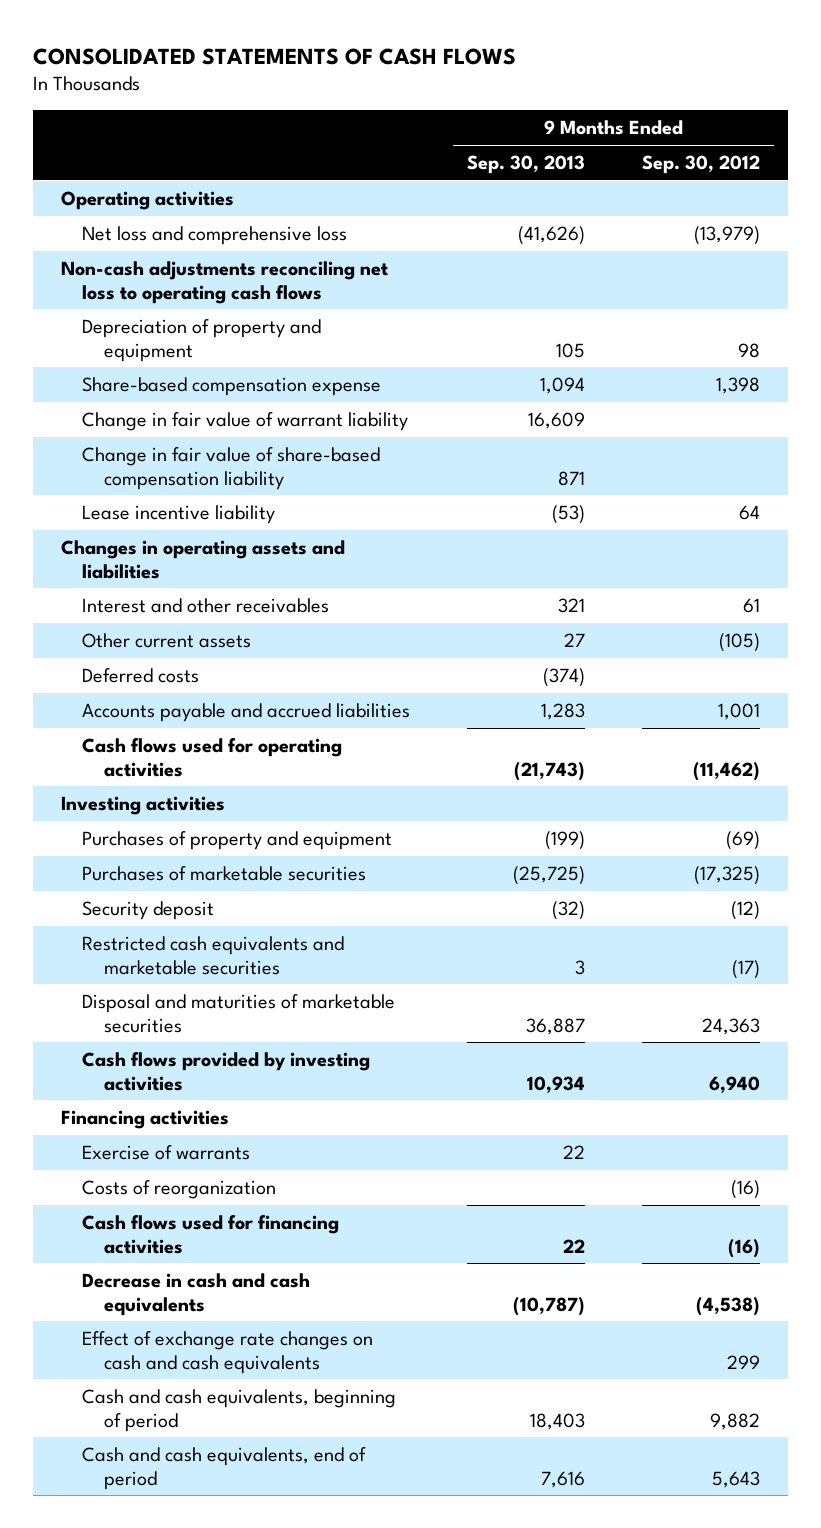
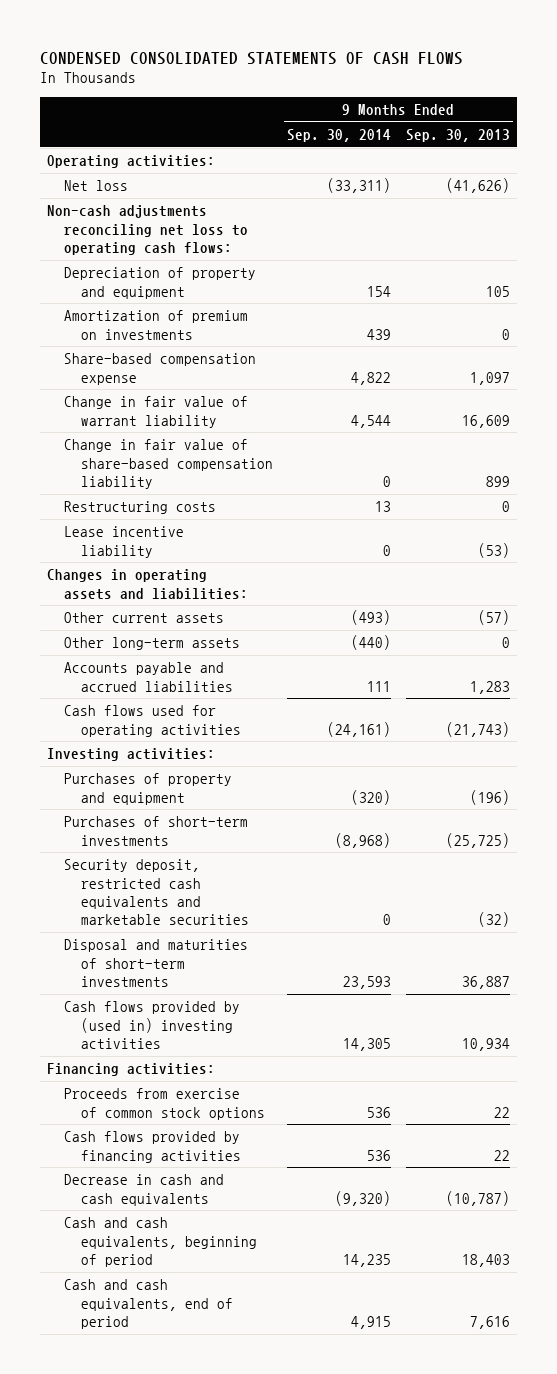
[32,47,516,65] CONSOLIDATED STATEMENTS OF CASH FLOWS -> [40,51,464,65] CONDENSED CONSOLIDATED STATEMENTS OF CASH FLOWS
[641,154,760,174] Sep. 30, 2012 -> none
none -> [287,128,392,142] Sep. 30, 2014
[61,190,235,210] Operating activities -> [47,155,216,169] Operating activities:
[82,225,348,245] Net loss and comprehensive loss -> [63,180,128,192] Net loss
[61,260,389,304] Non-cash adjustments reconciling net loss to operating cash flows -> [47,205,248,255] Non-cash adjustments reconciling net loss to operating cash flows:
none -> [63,310,248,340] Amortization of premium on investments
[540,376,586,394] 1,094 -> [469,371,510,385] 1,097
[558,470,586,486] 871 -> [485,475,510,487] 899
none -> [63,501,216,515] Restructuring costs
[82,597,330,613] Interest and other receivables -> none
[82,667,200,683] Deferred costs -> none
[61,539,346,579] Changes in operating assets and liabilities -> [47,569,248,600] Changes in operating assets and liabilities:
[564,632,586,647] 27 -> [477,610,510,626] (57)
none -> [63,637,240,651] Other long-term assets
[82,900,215,920] Security deposit -> none
[82,1179,277,1199] Costs of reorganization -> none
[61,795,226,815] Investing activities -> [47,748,216,762] Investing activities:
[545,830,586,850] (199) -> [469,789,510,805] (196)
[82,865,367,881] Purchases of marketable securities -> [63,816,248,846] Purchases of short-term investments
[82,935,345,975] Restricted cash equivalents and marketable securities -> [63,859,249,926] Security deposit, restricted cash equivalents and marketable securities
[575,959,586,975] 3 -> [477,912,510,928] (32)
[82,993,396,1033] Disposal and maturities of marketable securities -> [63,939,248,987] Disposal and maturities of short-term investments
[82,1051,371,1091] Cash flows provided by investing activities -> [63,1001,240,1049] Cash flows provided by (used in) investing activities
[61,1109,230,1129] Financing activities -> [47,1063,216,1077] Financing activities:
[82,1144,251,1160] Exercise of warrants -> [63,1088,265,1120] Proceeds from exercise of common stock options
[82,1214,340,1254] Cash flows used for financing activities -> [63,1131,241,1163] Cash flows provided by financing activities
[82,1330,374,1374] Effect of exchange rate changes on cash and cash equivalents -> none

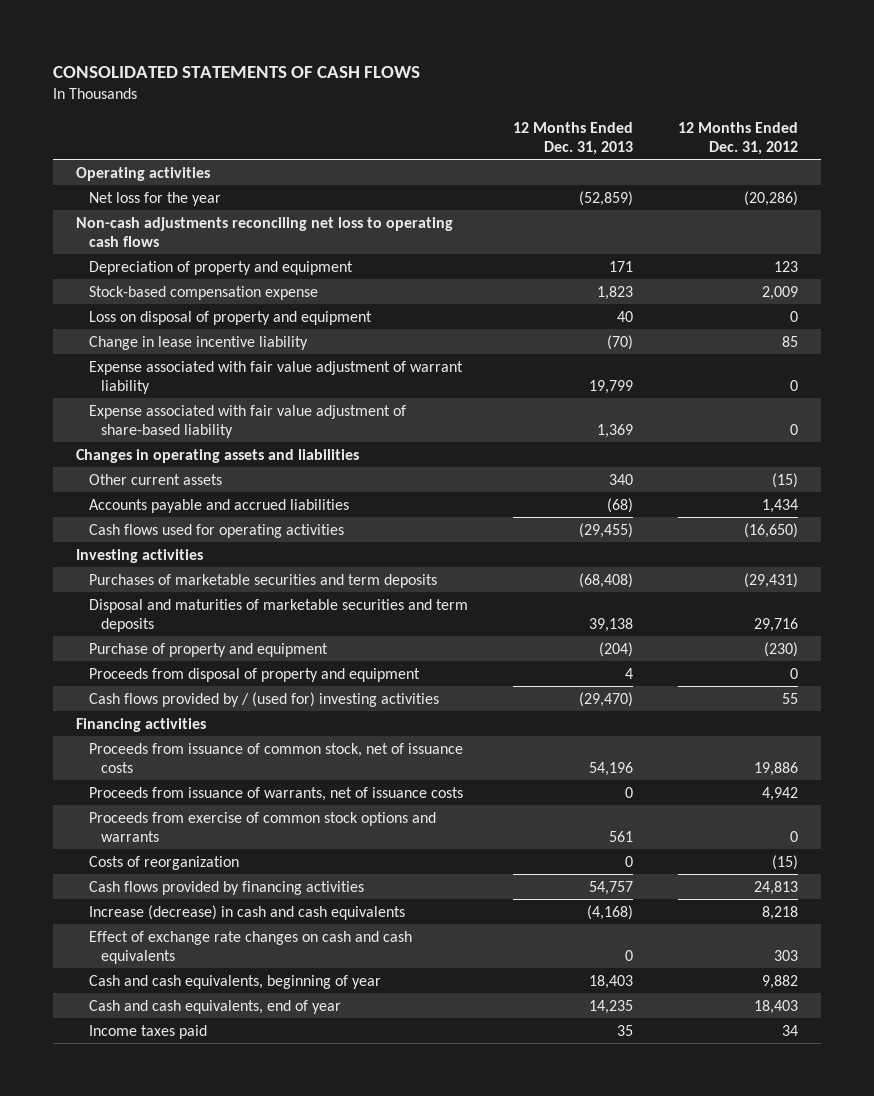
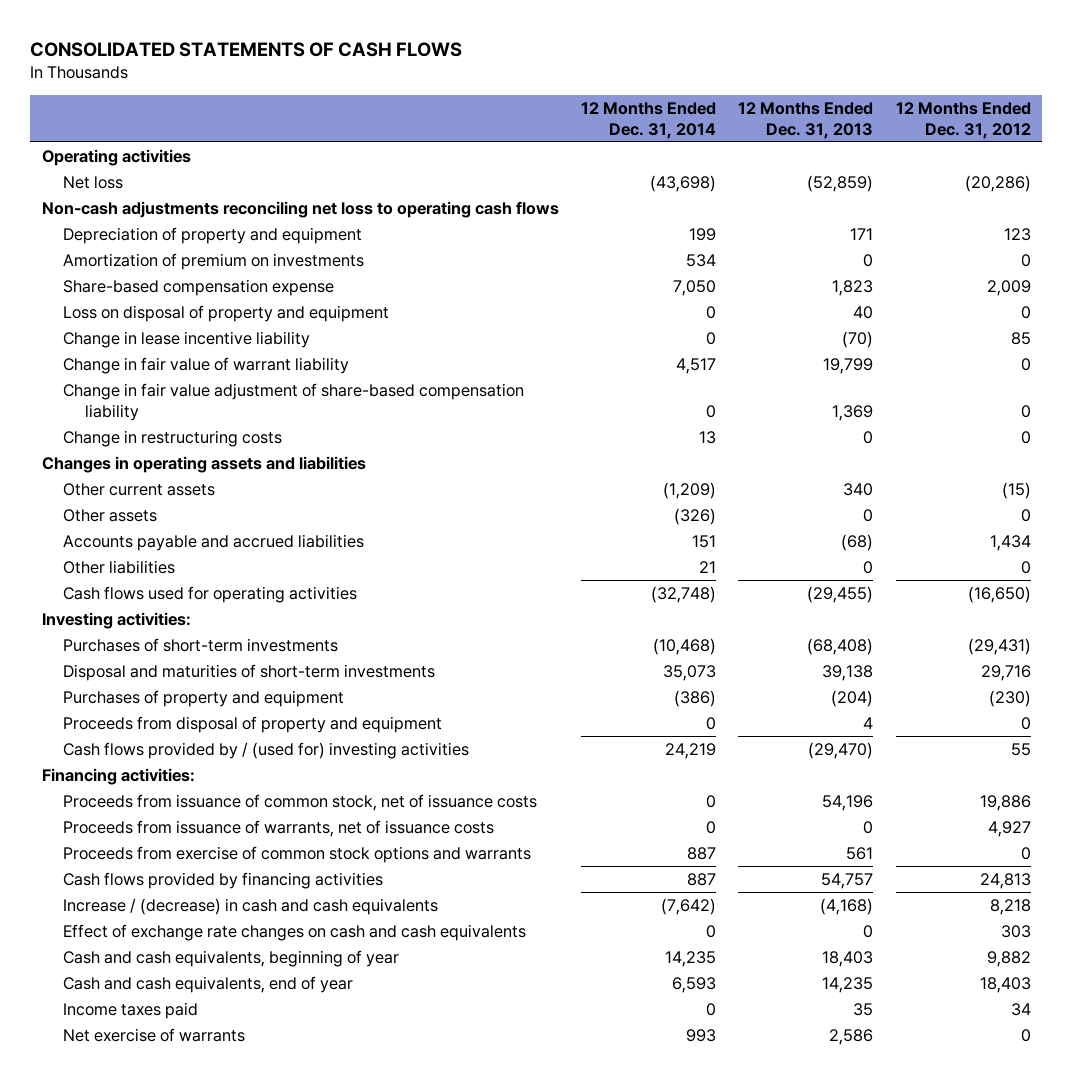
none -> [580,101,716,139] 12 Months Ended Dec. 31, 2014
[88,191,221,206] Net loss for the year -> [63,175,124,189] Net loss
none -> [63,252,365,270] Amortization of premium on investments
[88,285,318,300] Stock-based compensation expense -> [63,278,335,296] Share-based compensation expense
[88,360,463,394] Expense associated with fair value adjustment of warrant liability -> [63,356,350,374] Change in fair value of warrant liability
[88,404,406,438] Expense associated with fair value adjustment of share-based liability -> [63,382,525,421] Change in fair value adjustment of share-based compensation liability
none -> [63,429,283,447] Change in restructuring costs
none -> [63,508,158,522] Other assets
none -> [63,559,176,574] Other liabilities
[75,548,203,563] Investing activities -> [41,611,191,629] Investing activities:
[88,573,437,588] Purchases of marketable securities and term deposits -> [63,637,339,652] Purchases of short-term investments
[88,598,468,632] Disposal and maturities of marketable securities and term deposits -> [63,663,436,681] Disposal and maturities of short-term investments
[88,642,328,657] Purchase of property and equipment -> [63,689,345,707] Purchases of property and equipment
[75,717,206,732] Financing activities -> [41,767,195,785] Financing activities:
[762,786,799,801] 4,942 -> [987,820,1031,837] 4,927
[88,855,239,870] Costs of reorganization -> none
[88,904,405,920] Increase (decrease) in cash and cash equivalents -> [63,897,439,915] Increase / (decrease) in cash and cash equivalents
none -> [63,1027,246,1042] Net exercise of warrants

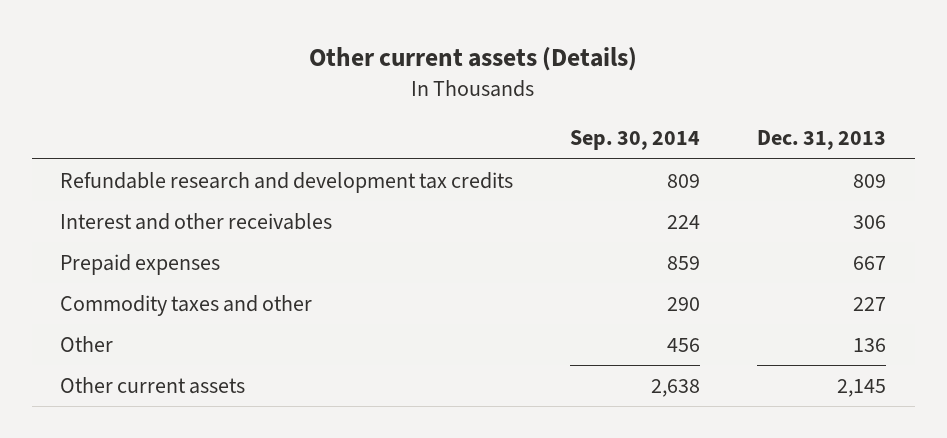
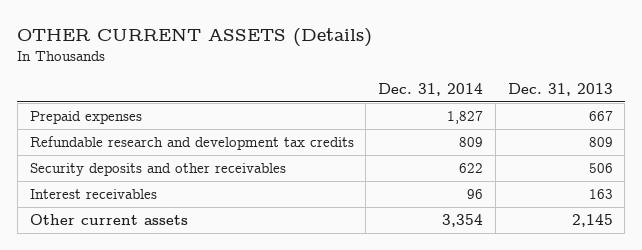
[309,47,638,72] Other current assets (Details) -> [17,27,373,47] OTHER CURRENT ASSETS (Details)
[570,130,701,151] Sep. 30, 2014 -> none
none -> [378,83,484,97] Dec. 31, 2014
[60,212,333,230] Interest and other receivables -> none
[60,294,313,316] Commodity taxes and other -> none
[60,171,514,193] Refundable research and development tax credits -> [29,136,354,151] Refundable research and development tax credits
[60,335,114,352] Other -> [29,163,286,177] Security deposits and other receivables
[853,337,887,352] 136 -> [588,163,613,174] 506
none -> [29,189,157,200] Interest receivables

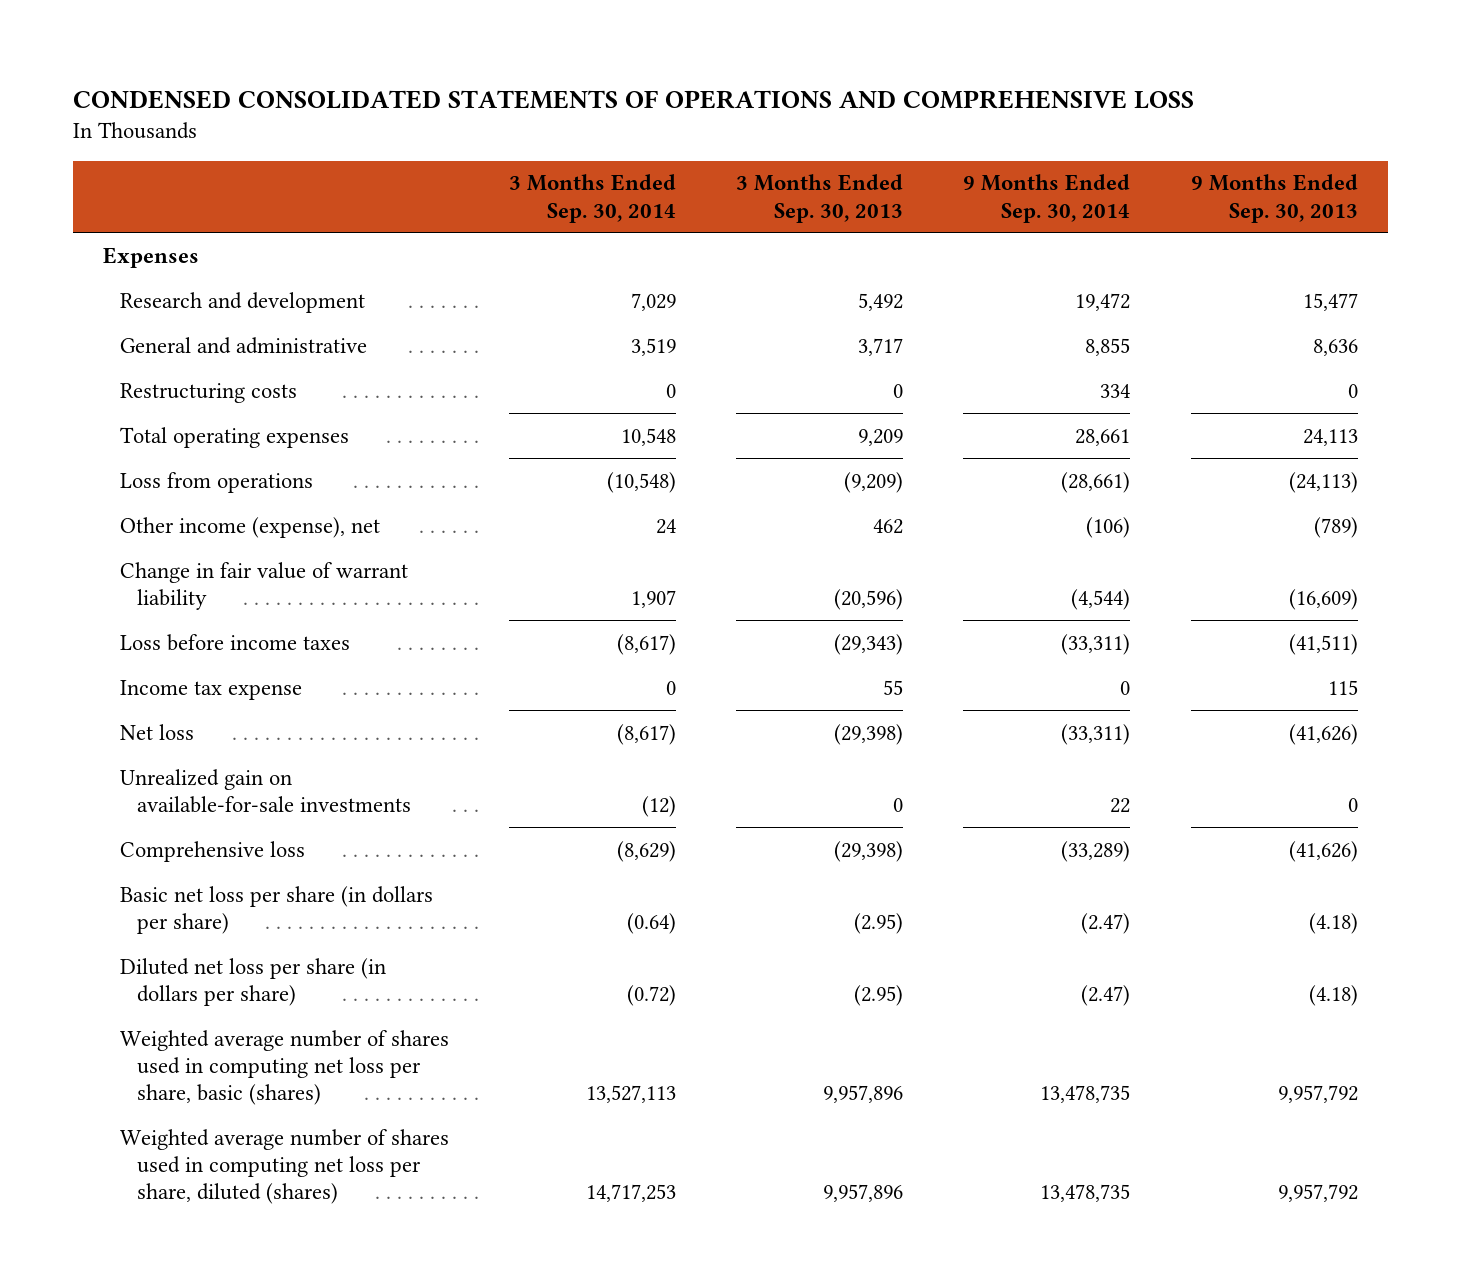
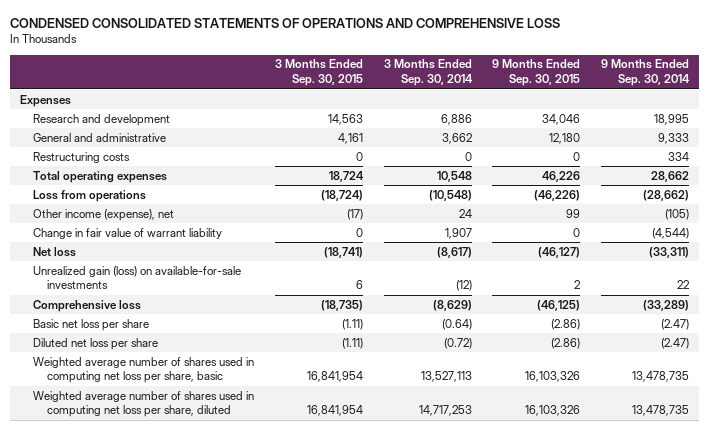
[736,174,904,223] 3 Months Ended Sep. 30, 2013 -> none
[1190,174,1358,223] 9 Months Ended Sep. 30, 2013 -> none
none -> [275,59,364,87] 3 Months Ended Sep. 30, 2015
none -> [492,59,581,87] 9 Months Ended Sep. 30, 2015
[631,292,677,311] 7,029 -> [440,113,472,125] 6,886
[1075,292,1131,311] 19,472 -> [653,113,689,125] 18,995
[631,337,677,356] 3,519 -> [441,132,472,144] 3,662
[1085,337,1131,356] 8,855 -> [657,132,689,144] 9,333
[1075,428,1131,446] 28,661 -> [650,170,689,182] 28,662
[1061,471,1131,493] (28,661) -> [642,189,689,201] (28,662)
[1086,516,1131,538] (106) -> [664,208,689,220] (105)
[119,633,350,651] Loss before income taxes -> none
[119,679,302,700] Income tax expense -> none
[119,768,411,813] Unrealized gain on available-for-sale investments -> [33,265,242,290] Unrealized gain (loss) on available-for-sale investments
[119,885,433,934] Basic net loss per share (in dollars per share) -> [33,318,150,331] Basic net loss per share
[119,957,386,1006] Diluted net loss per share (in dollars per share) -> [33,337,159,350] Diluted net loss per share
[119,1029,449,1106] Weighted average number of shares used in computing net loss per share, basic (shares) -> [33,356,255,384] Weighted average number of shares used in computing net loss per share, basic
[119,1128,449,1205] Weighted average number of shares used in computing net loss per share, diluted (shares) -> [33,390,255,418] Weighted average number of shares used in computing net loss per share, diluted

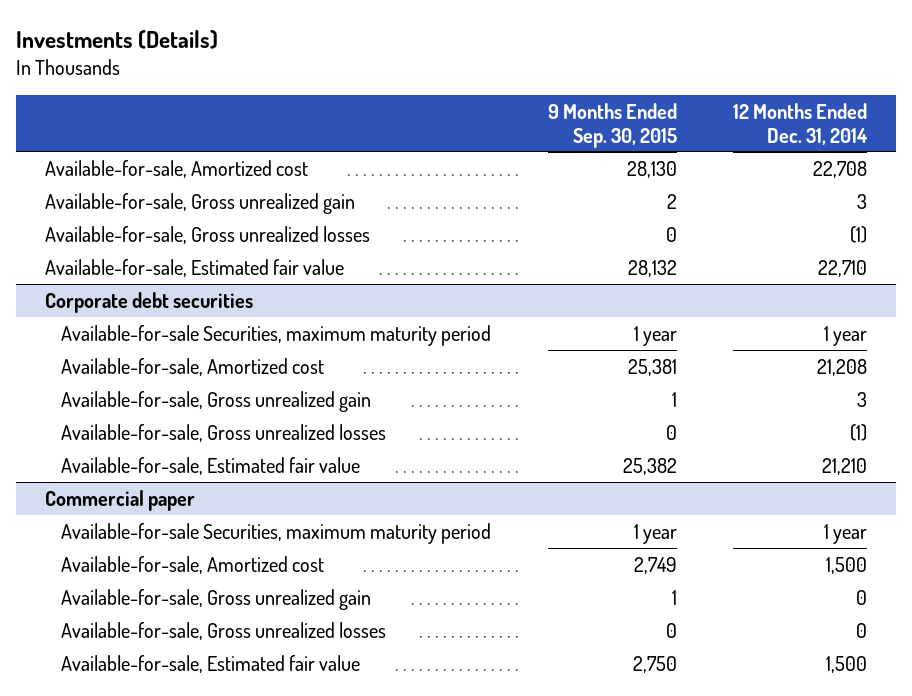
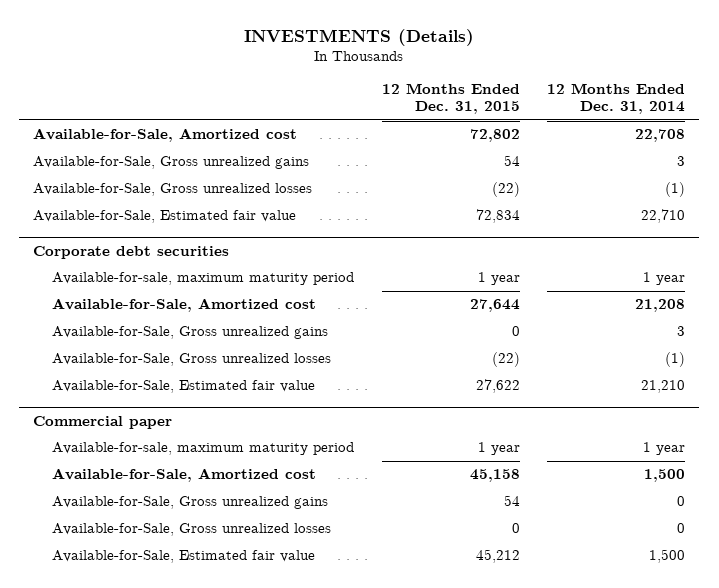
[16,29,219,49] Investments (Details) -> [244,28,475,46] INVESTMENTS (Details)
[547,102,677,148] 9 Months Ended Sep. 30, 2015 -> none
none -> [381,82,520,115] 12 Months Ended Dec. 31, 2015
[44,159,308,178] Available-for-sale, Amortized cost -> [33,128,298,143] Available-for-Sale, Amortized cost
[44,192,355,214] Available-for-sale, Gross unrealized gain -> [33,156,310,170] Available-for-Sale, Gross unrealized gains
[44,225,370,244] Available-for-sale, Gross unrealized losses -> [33,183,313,197] Available-for-Sale, Gross unrealized losses
[44,258,344,277] Available-for-sale, Estimated fair value -> [33,210,297,224] Available-for-Sale, Estimated fair value
[60,324,491,346] Available-for-sale Securities, maximum maturity period -> [51,272,354,286] Available-for-sale, maximum maturity period
[60,357,324,376] Available-for-sale, Amortized cost -> [51,298,316,313] Available-for-Sale, Amortized cost
[60,390,371,412] Available-for-sale, Gross unrealized gain -> [51,326,328,340] Available-for-Sale, Gross unrealized gains
[60,423,386,442] Available-for-sale, Gross unrealized losses -> [51,353,331,367] Available-for-Sale, Gross unrealized losses
[60,456,360,475] Available-for-sale, Estimated fair value -> [51,380,315,394] Available-for-Sale, Estimated fair value
[60,522,491,544] Available-for-sale Securities, maximum maturity period -> [51,442,354,456] Available-for-sale, maximum maturity period
[60,555,324,574] Available-for-sale, Amortized cost -> [51,468,316,483] Available-for-Sale, Amortized cost
[60,588,371,610] Available-for-sale, Gross unrealized gain -> [51,496,328,510] Available-for-Sale, Gross unrealized gains
[60,621,386,640] Available-for-sale, Gross unrealized losses -> [51,523,331,537] Available-for-Sale, Gross unrealized losses
[60,654,360,673] Available-for-sale, Estimated fair value -> [51,550,315,564] Available-for-Sale, Estimated fair value

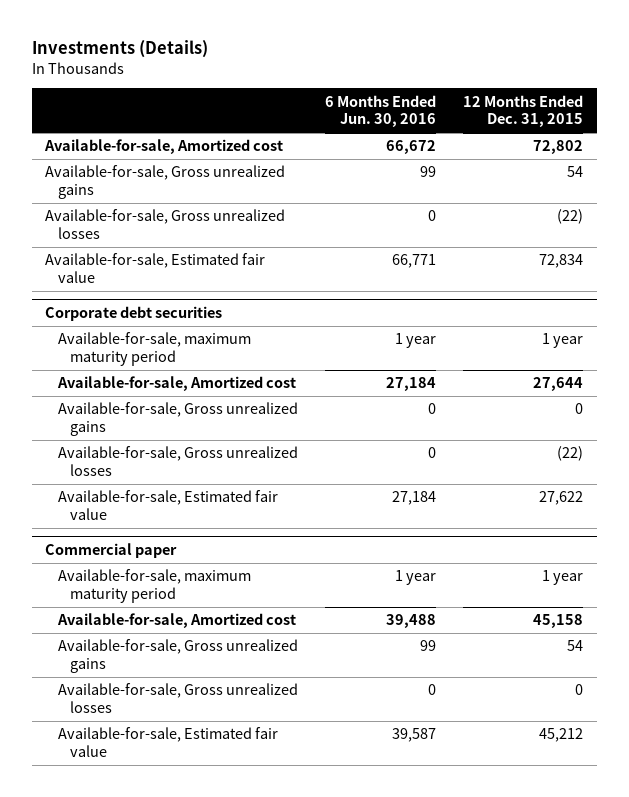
[244,28,475,46] INVESTMENTS (Details) -> [31,40,208,59] Investments (Details)
[547,82,686,115] 12 Months Ended Dec. 31, 2014 -> none
none -> [324,94,436,128] 6 Months Ended Jun. 30, 2016
[33,128,298,143] Available-for-Sale, Amortized cost -> [44,139,284,155] Available-for-sale, Amortized cost
[33,156,310,170] Available-for-Sale, Gross unrealized gains -> [45,165,286,199] Available-for-sale, Gross unrealized gains
[33,183,313,197] Available-for-Sale, Gross unrealized losses -> [45,209,286,239] Available-for-sale, Gross unrealized losses
[33,210,297,224] Available-for-Sale, Estimated fair value -> [45,253,266,283] Available-for-sale, Estimated fair value
[51,298,316,313] Available-for-Sale, Amortized cost -> [56,376,296,392] Available-for-sale, Amortized cost
[51,326,328,340] Available-for-Sale, Gross unrealized gains -> [57,402,298,436] Available-for-sale, Gross unrealized gains
[51,353,331,367] Available-for-Sale, Gross unrealized losses -> [57,446,298,476] Available-for-sale, Gross unrealized losses
[51,380,315,394] Available-for-Sale, Estimated fair value -> [57,490,278,520] Available-for-sale, Estimated fair value
[51,468,316,483] Available-for-Sale, Amortized cost -> [56,613,296,629] Available-for-sale, Amortized cost
[51,496,328,510] Available-for-Sale, Gross unrealized gains -> [57,639,298,673] Available-for-sale, Gross unrealized gains
[51,523,331,537] Available-for-Sale, Gross unrealized losses -> [57,683,298,713] Available-for-sale, Gross unrealized losses
[51,550,315,564] Available-for-Sale, Estimated fair value -> [57,727,278,757] Available-for-sale, Estimated fair value

